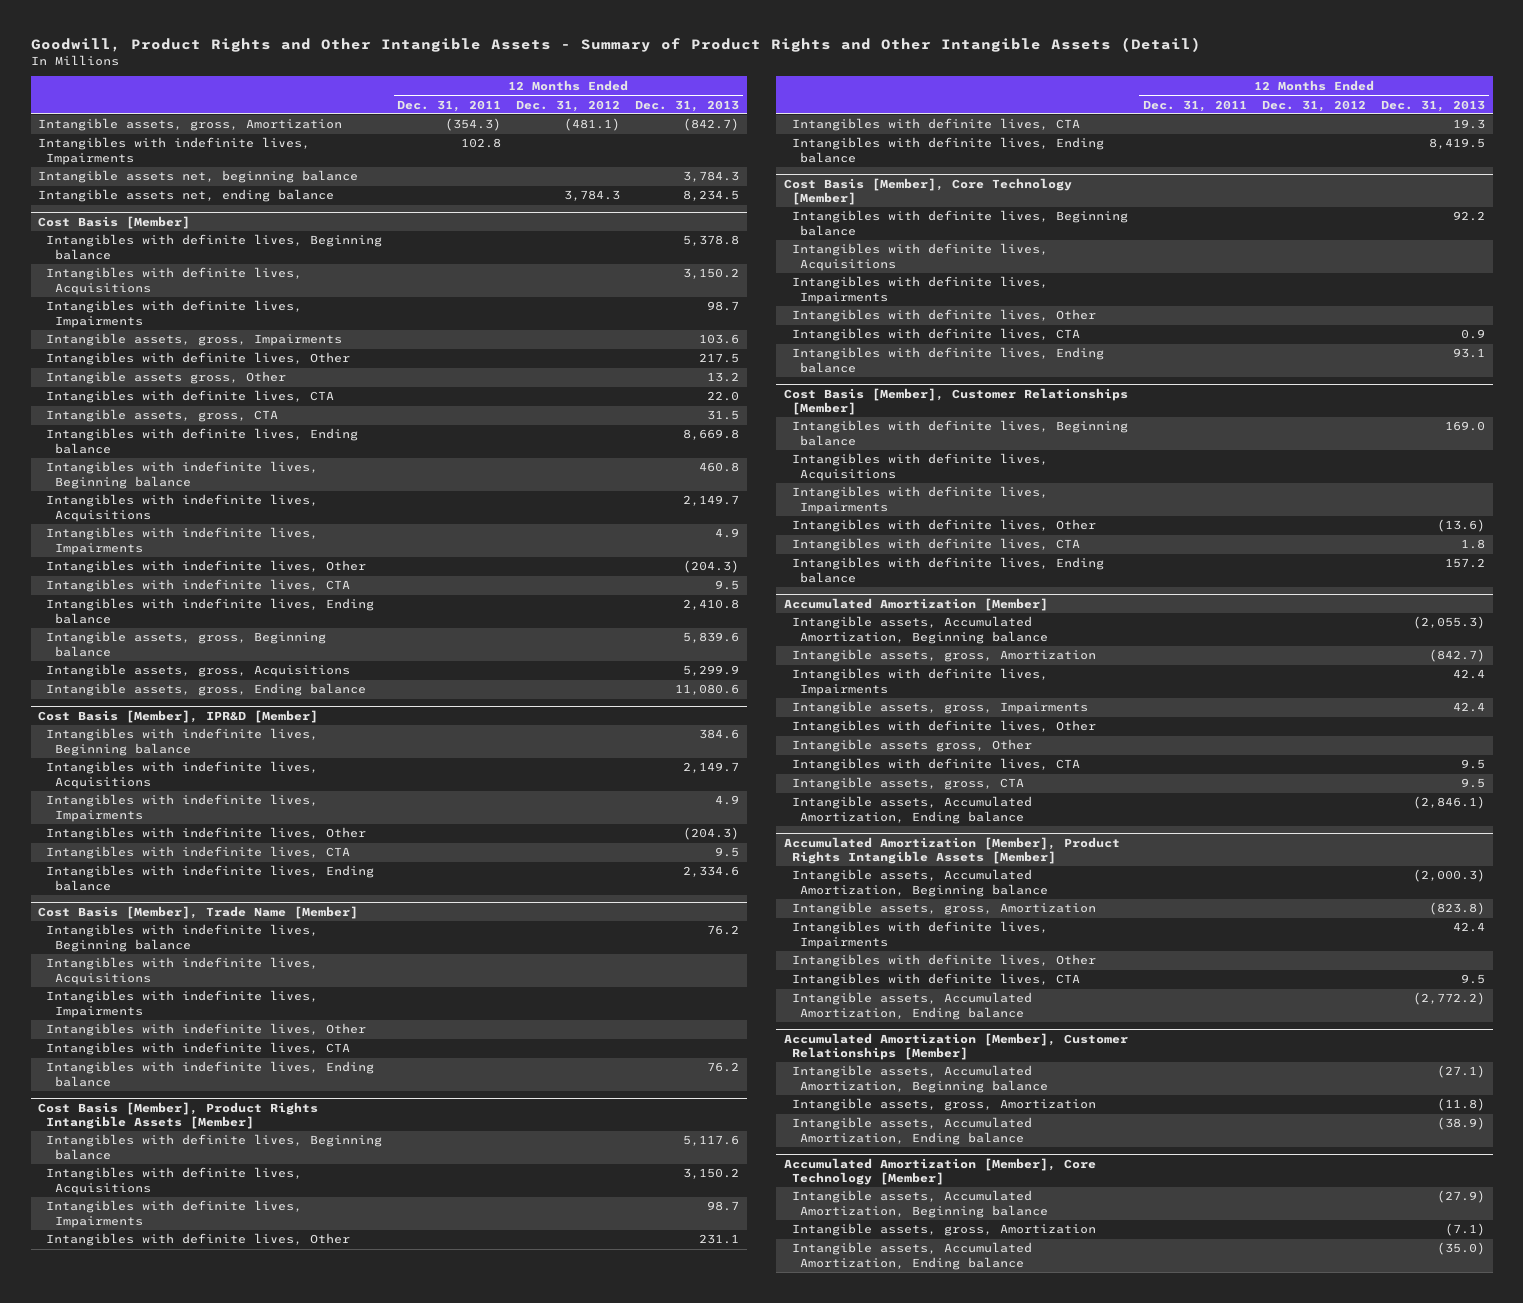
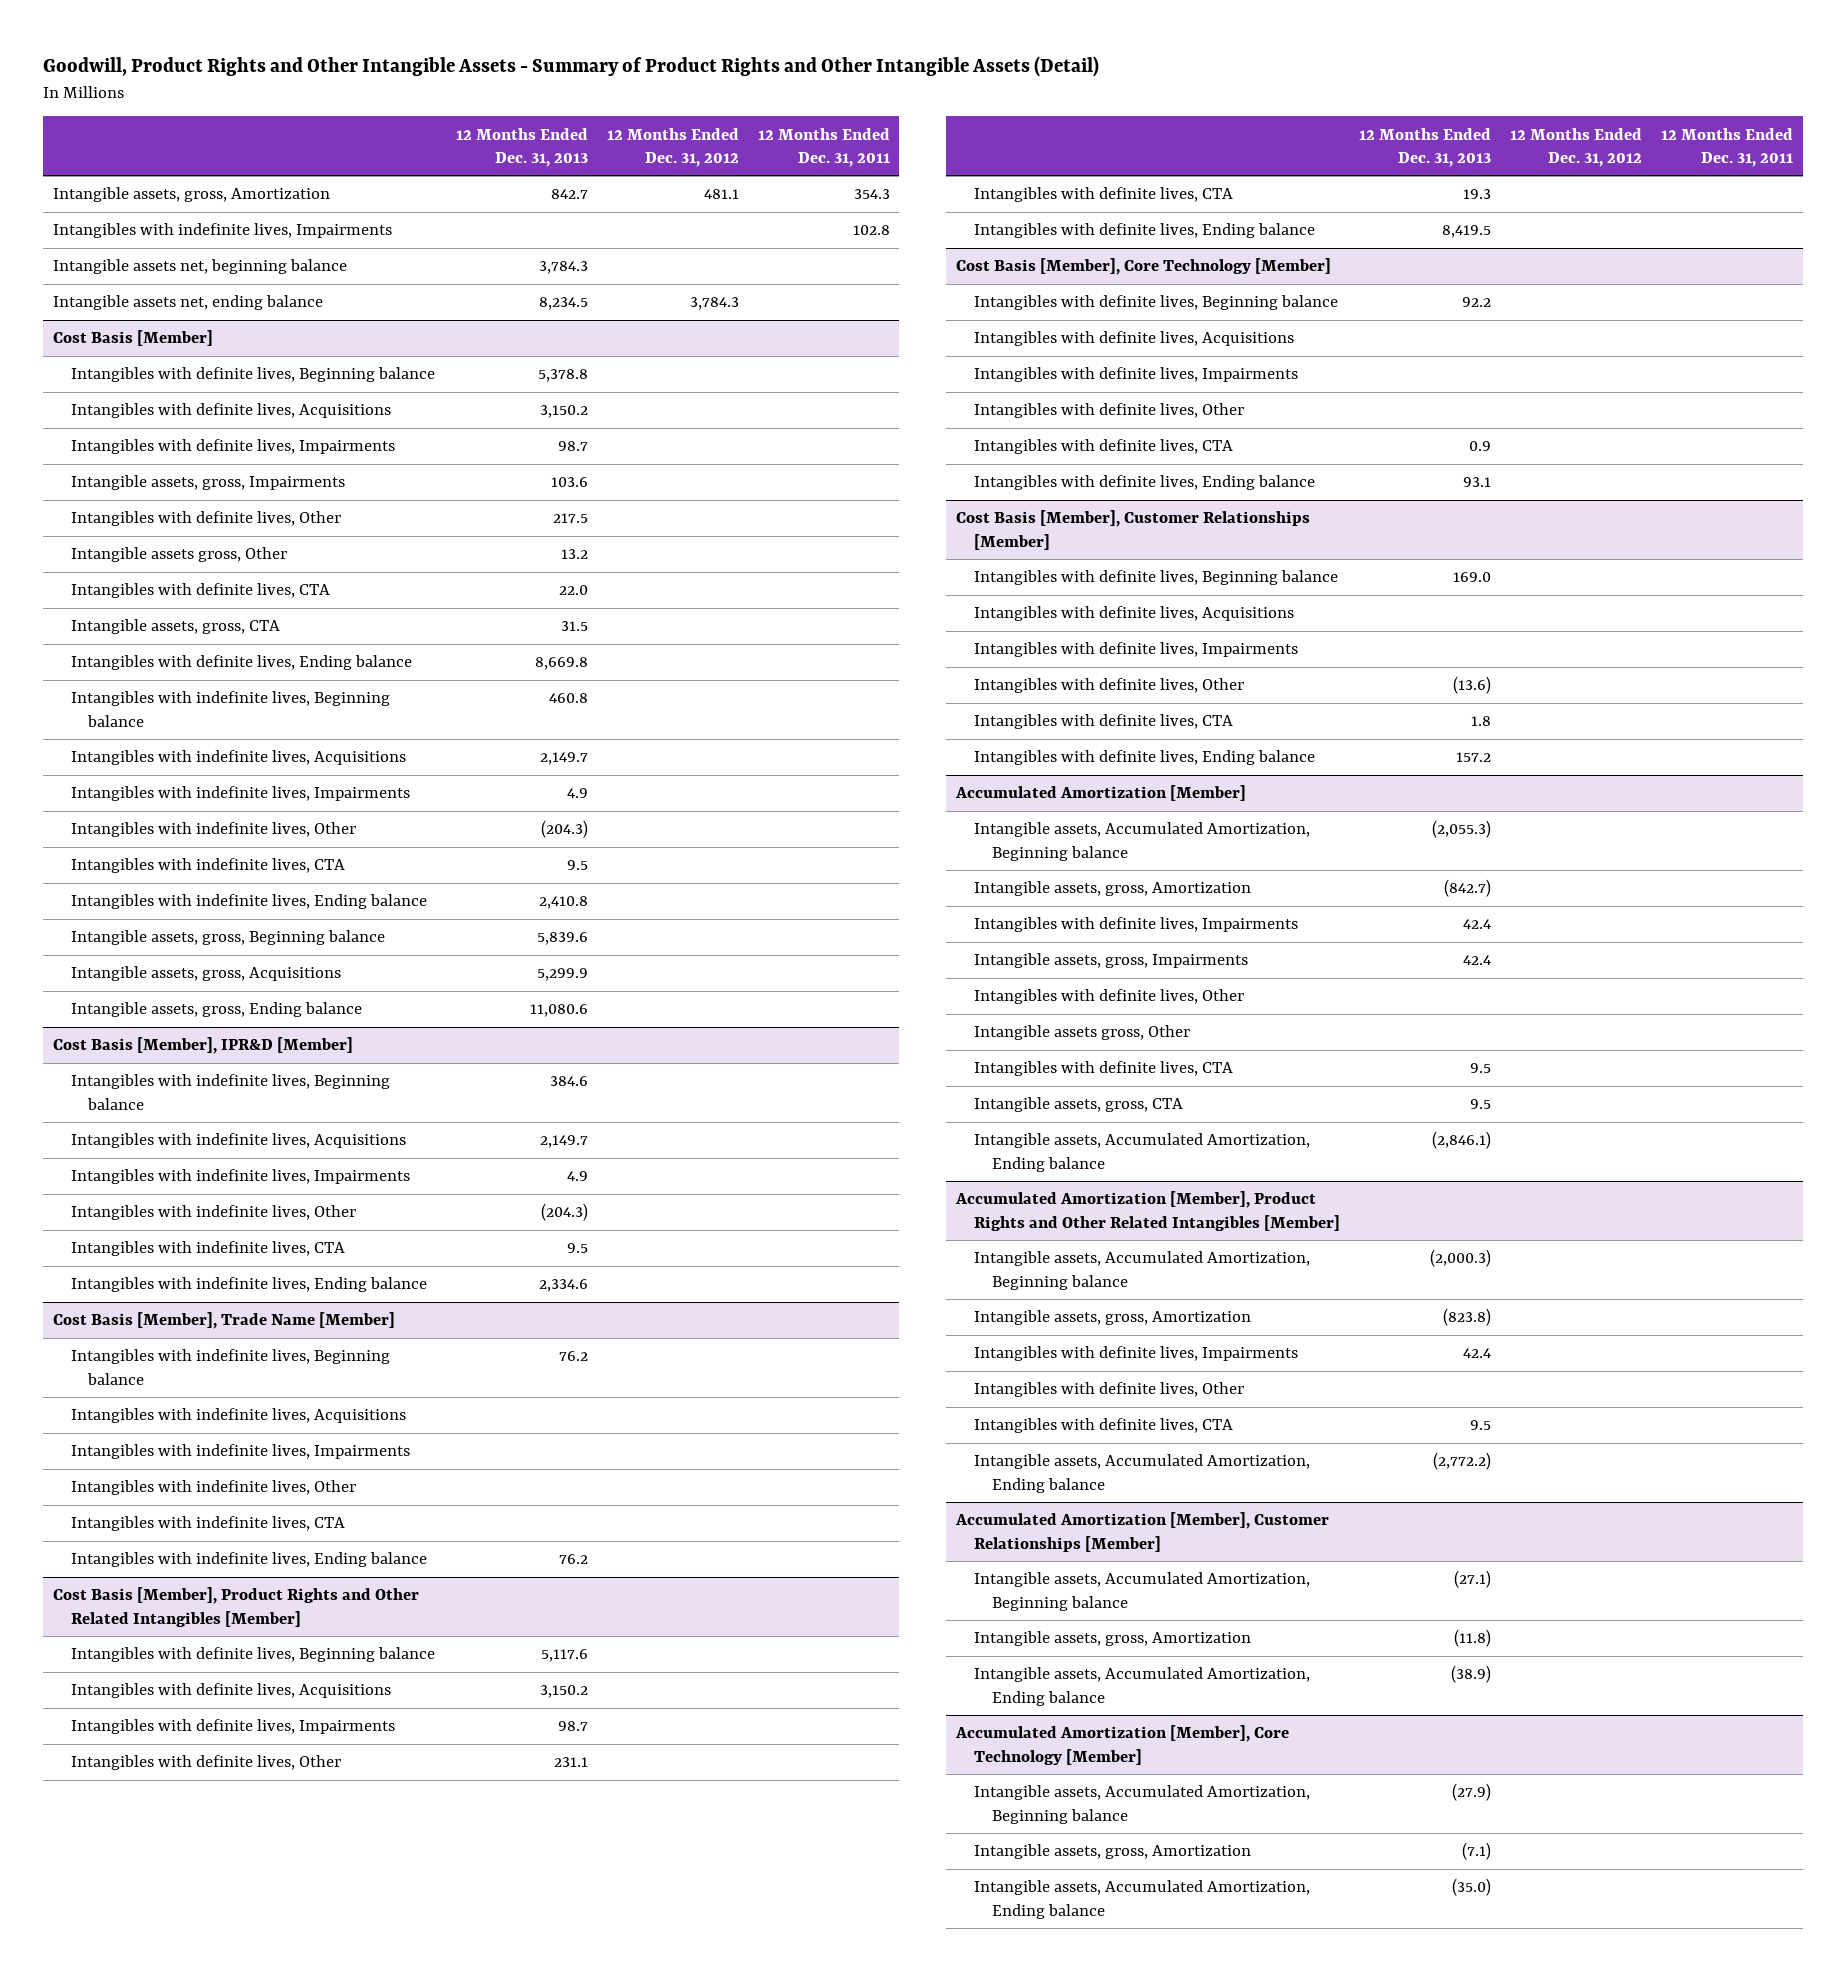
[445,118,502,132] (354.3) -> [853,189,890,200] 354.3
[564,118,621,132] (481.1) -> [703,189,739,200] 481.1
[683,118,740,132] (842.7) -> [550,189,588,200] 842.7
[38,1101,319,1129] Cost Basis [Member], Product Rights Intangible Assets [Member] -> none
none -> [52,1587,419,1627] Cost Basis [Member], Product Rights and Other Related Intangibles [Member]
[783,836,1120,864] Accumulated Amortization [Member], Product Rights Intangible Assets [Member] -> none
none -> [954,1191,1340,1231] Accumulated Amortization [Member], Product Rights and Other Related Intangibles [Member]

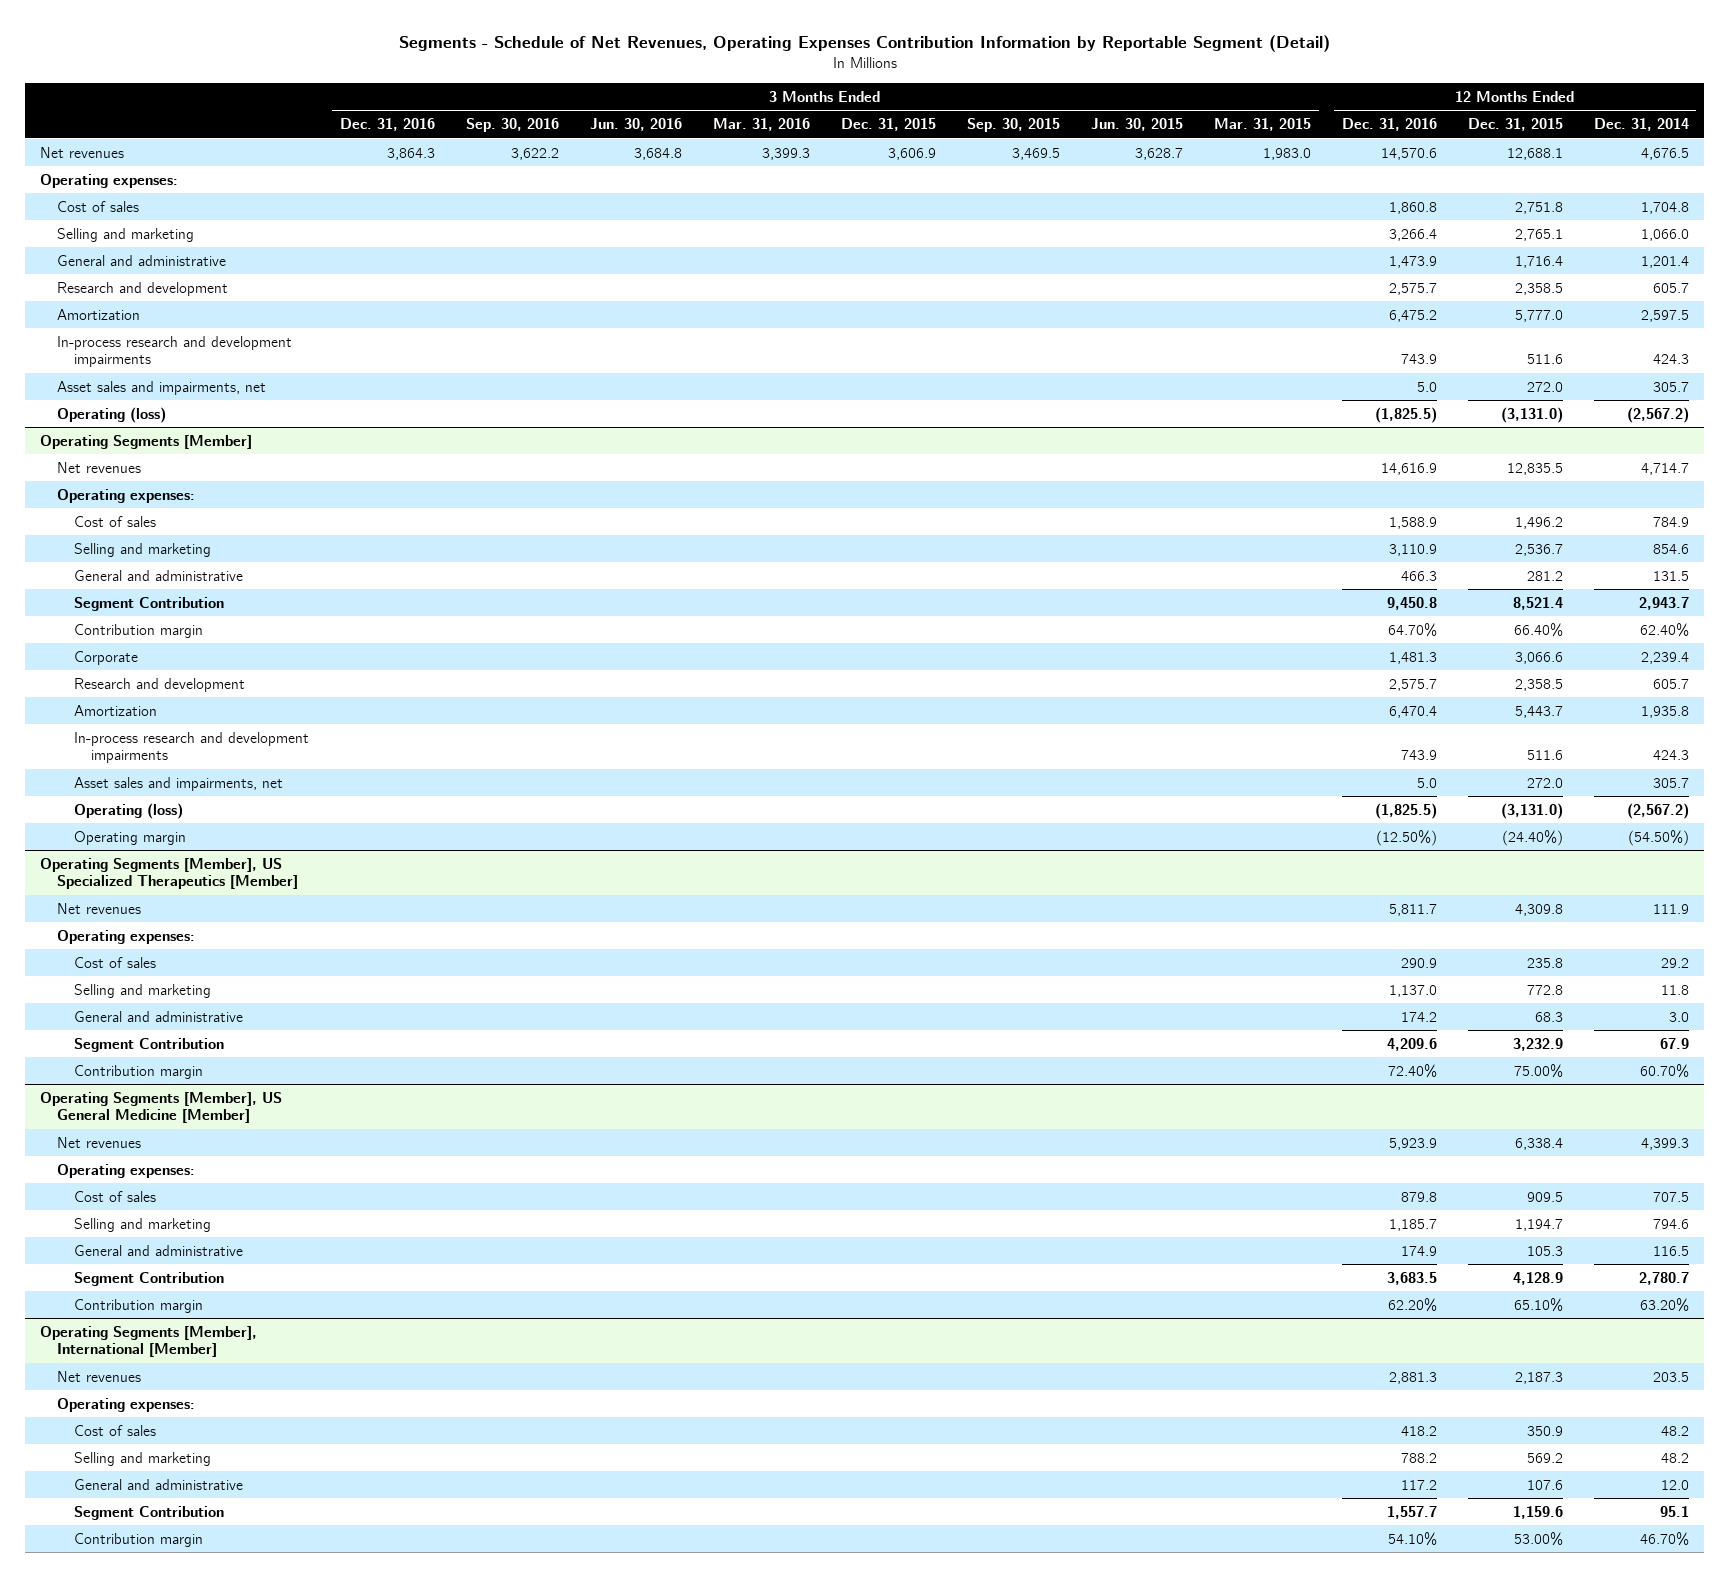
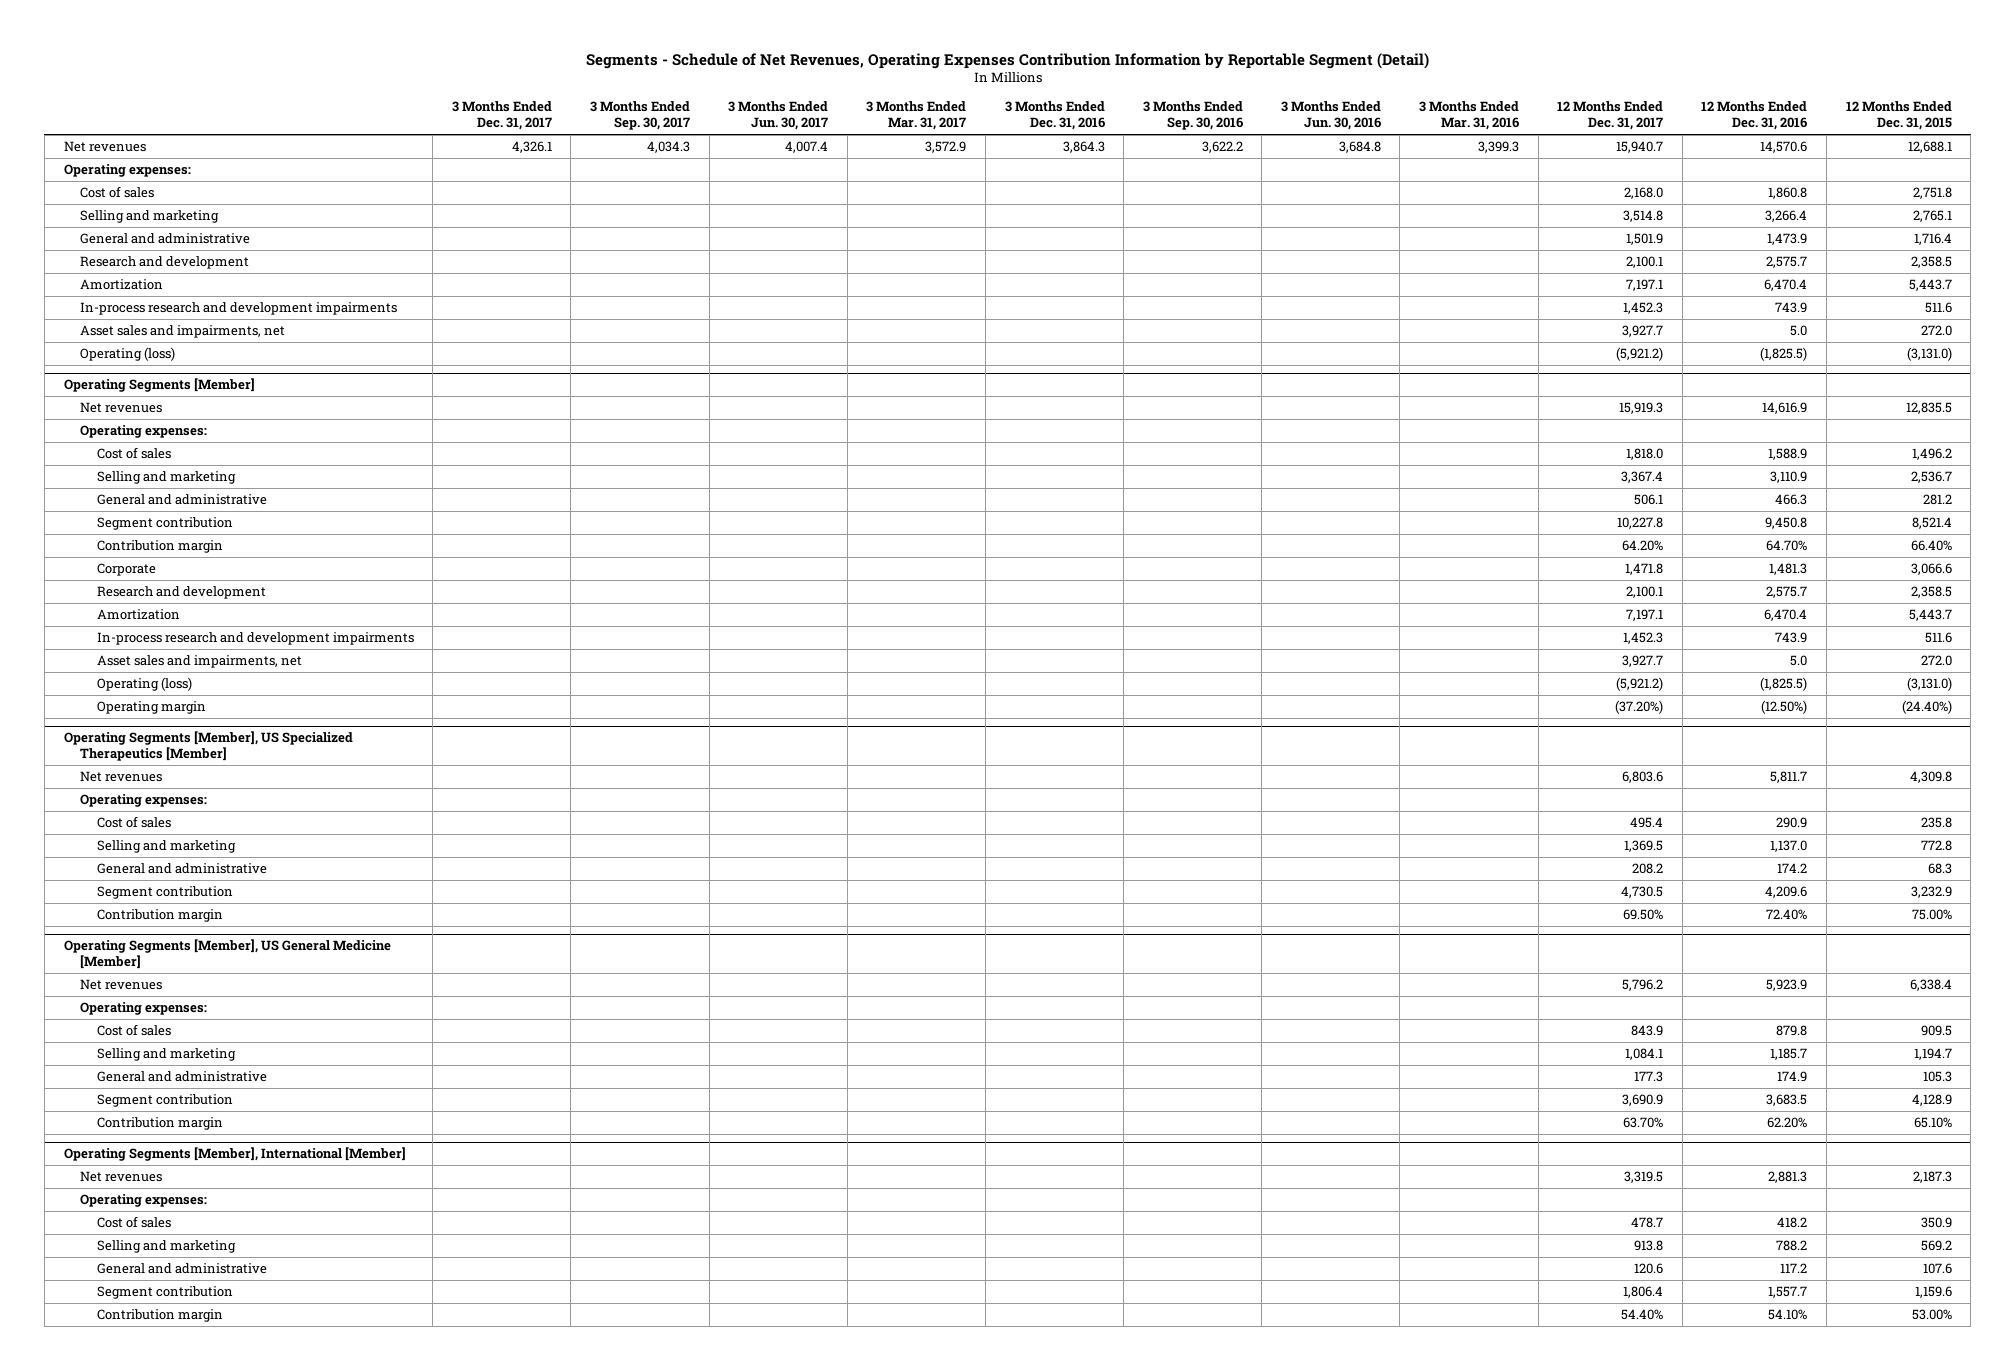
[840,118,936,132] Dec. 31, 2015 -> none
[966,118,1060,133] Sep. 30, 2015 -> none
[1090,118,1183,132] Jun. 30, 2015 -> none
[1213,118,1311,132] Mar. 31, 2015 -> none
[1593,118,1689,132] Dec. 31, 2014 -> none
none -> [451,101,552,131] 3 Months Ended Dec. 31, 2017
none -> [590,101,691,131] 3 Months Ended Sep. 30, 2017
none -> [728,101,829,131] 3 Months Ended Jun. 30, 2017
none -> [866,101,967,131] 3 Months Ended Mar. 31, 2017
none -> [1557,101,1664,131] 12 Months Ended Dec. 31, 2017
[1388,309,1437,322] 6,475.2 -> [1764,279,1808,292] 6,470.4
[1514,309,1563,322] 5,777.0 -> [1908,279,1952,292] 5,443.7
[74,596,225,611] Segment Contribution -> [96,517,233,531] Segment contribution
[74,1037,225,1052] Segment Contribution -> [96,886,233,900] Segment contribution
[74,1271,225,1286] Segment Contribution -> [96,1094,233,1108] Segment contribution
[74,1505,225,1520] Segment Contribution -> [96,1286,233,1300] Segment contribution

